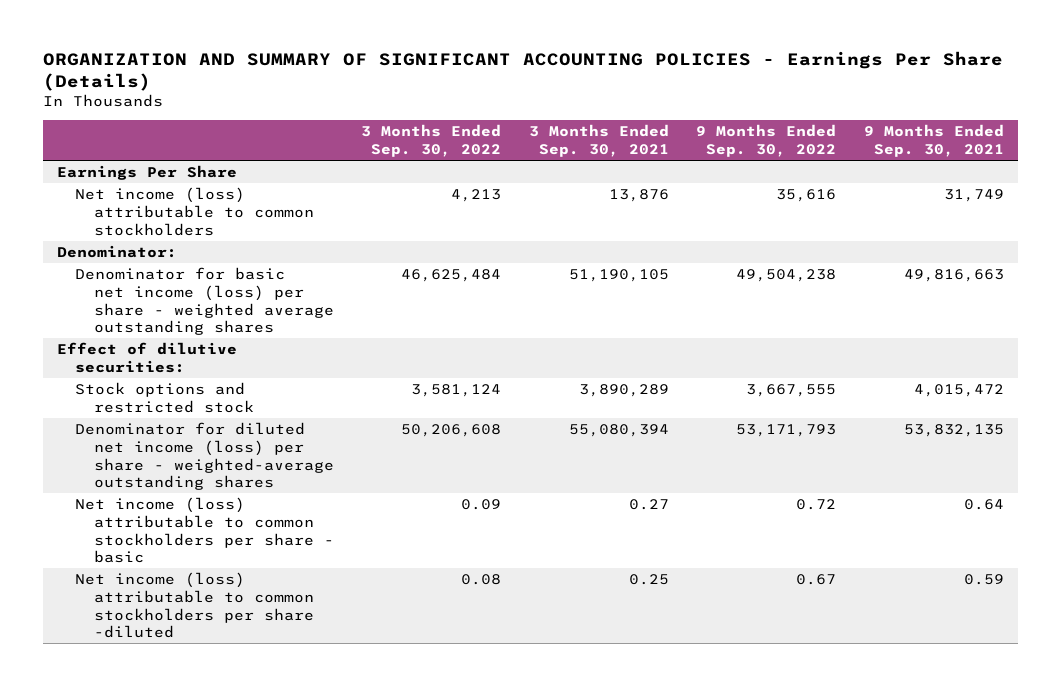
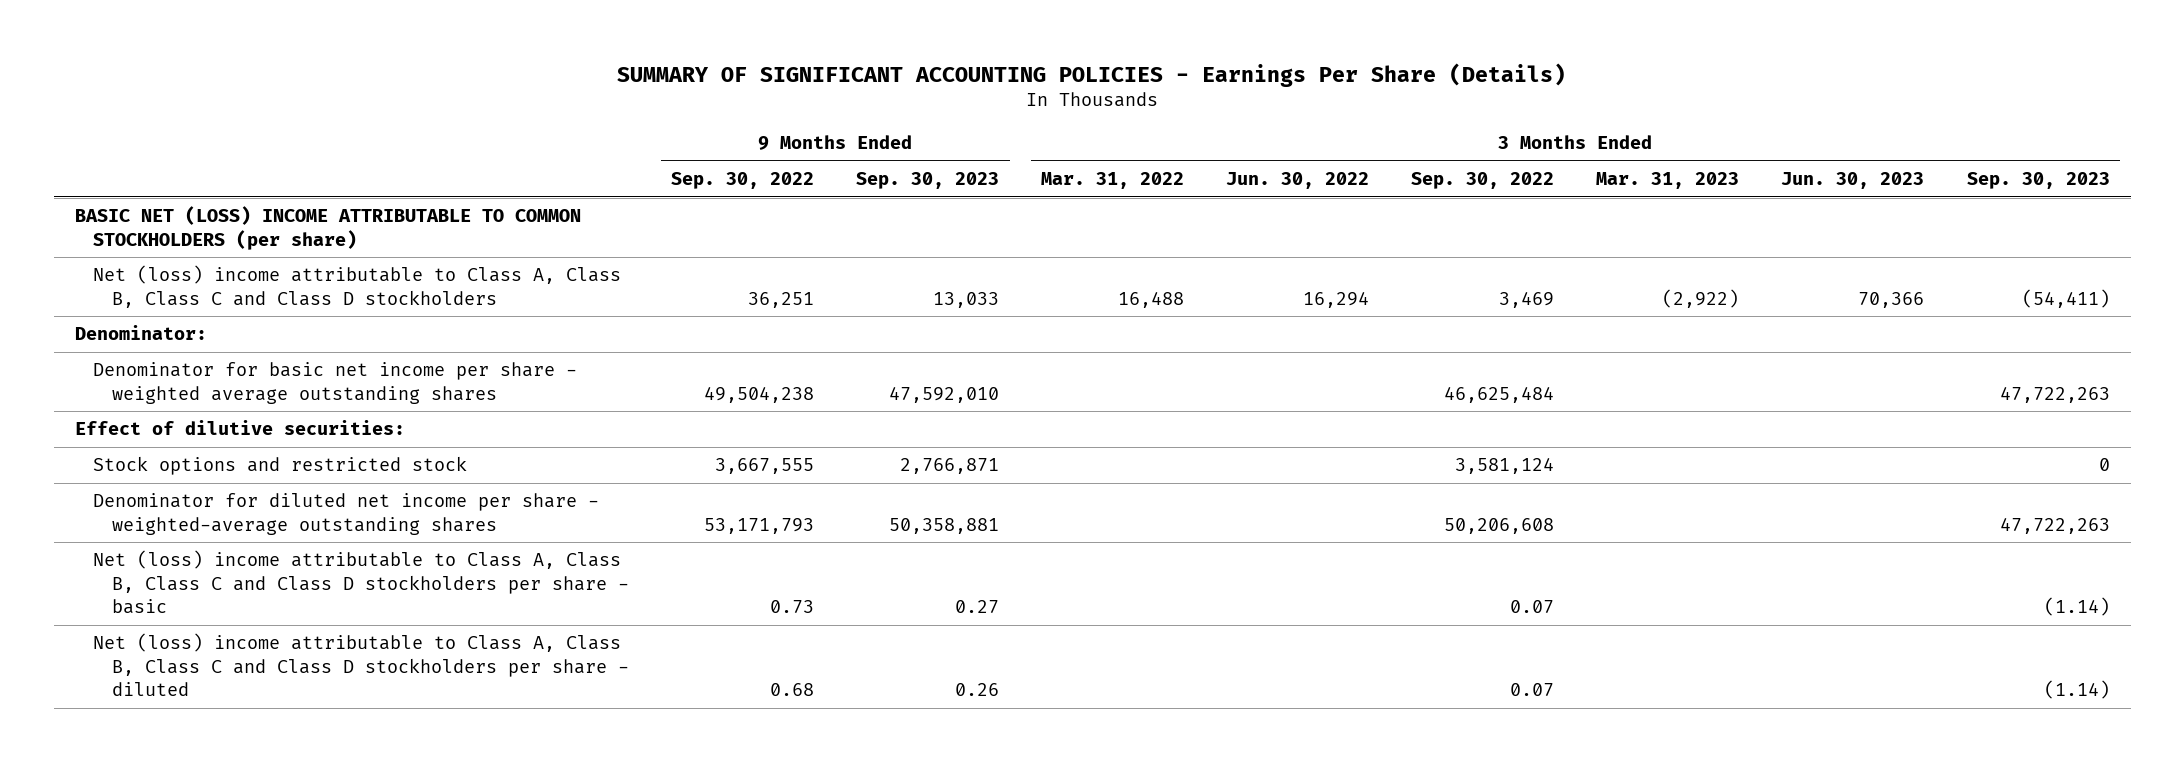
[43,51,1004,92] ORGANIZATION AND SUMMARY OF SIGNIFICANT ACCOUNTING POLICIES - Earnings Per Share (Details) -> [617,62,1567,87] SUMMARY OF SIGNIFICANT ACCOUNTING POLICIES - Earnings Per Share (Details)
[528,124,669,158] 3 Months Ended Sep. 30, 2021 -> none
[863,124,1004,158] 9 Months Ended Sep. 30, 2021 -> none
none -> [856,172,1000,190] Sep. 30, 2023
none -> [1041,172,1185,190] Mar. 31, 2022
none -> [1226,172,1370,190] Jun. 30, 2022
none -> [1596,172,1740,190] Mar. 31, 2023
none -> [1781,172,1925,190] Jun. 30, 2023
none -> [1966,172,2110,190] Sep. 30, 2023
[56,164,237,180] Earnings Per Share -> [74,206,581,250] BASIC NET (LOSS) INCOME ATTRIBUTABLE TO COMMON STOCKHOLDERS (per share)
[75,186,314,236] Net income (loss) attributable to common stockholders -> [93,265,622,308] Net (loss) income attributable to Class A, Class B, Class C and Class D stockholders
[451,188,502,202] 4,213 -> [1499,291,1555,308] 3,469
[776,188,837,202] 35,616 -> [748,291,815,308] 36,251
[75,266,334,336] Denominator for basic net income (loss) per share - weighted average outstanding shares -> [93,362,578,404] Denominator for basic net income per share - weighted average outstanding shares
[75,421,334,491] Denominator for diluted net income (loss) per share - weighted-average outstanding shares -> [93,493,600,535] Denominator for diluted net income per share - weighted-average outstanding shares
[75,496,334,564] Net income (loss) attributable to common stockholders per share - basic -> [93,550,629,614] Net (loss) income attributable to Class A, Class B, Class C and Class D stockholders per share - basic
[461,498,502,510] 0.09 -> [1510,599,1555,613] 0.07
[796,498,837,510] 0.72 -> [770,599,815,613] 0.73
[75,571,314,639] Net income (loss) attributable to common stockholders per share -diluted -> [93,633,629,696] Net (loss) income attributable to Class A, Class B, Class C and Class D stockholders per share - diluted
[461,573,502,585] 0.08 -> [1510,682,1555,696] 0.07
[796,573,837,585] 0.67 -> [770,682,815,696] 0.68

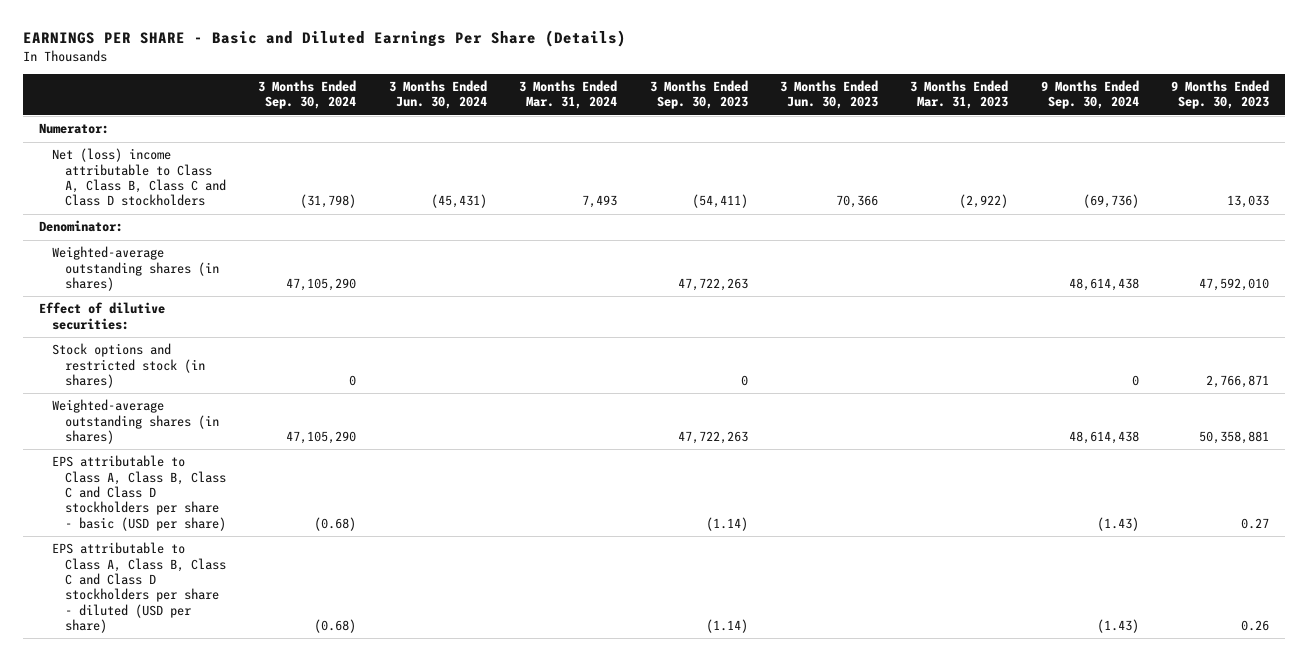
[617,62,1567,87] SUMMARY OF SIGNIFICANT ACCOUNTING POLICIES - Earnings Per Share (Details) -> [23,30,627,48] EARNINGS PER SHARE - Basic and Diluted Earnings Per Share (Details)
[671,172,815,190] Sep. 30, 2022 -> none
[1041,172,1185,190] Mar. 31, 2022 -> none
[1226,172,1370,190] Jun. 30, 2022 -> none
[1411,172,1555,190] Sep. 30, 2022 -> none
none -> [258,80,357,110] 3 Months Ended Sep. 30, 2024
none -> [388,80,487,110] 3 Months Ended Jun. 30, 2024
none -> [519,80,618,110] 3 Months Ended Mar. 31, 2024
none -> [1040,80,1139,110] 9 Months Ended Sep. 30, 2024
[74,206,581,250] BASIC NET (LOSS) INCOME ATTRIBUTABLE TO COMMON STOCKHOLDERS (per share) -> [39,123,110,135] Numerator:
[93,362,578,404] Denominator for basic net income per share - weighted average outstanding shares -> [52,246,220,292] Weighted-average outstanding shares (in shares)
[93,456,468,476] Stock options and restricted stock -> [52,343,206,389] Stock options and restricted stock (in shares)
[93,493,600,535] Denominator for diluted net income per share - weighted-average outstanding shares -> [52,399,220,445] Weighted-average outstanding shares (in shares)
[93,550,629,614] Net (loss) income attributable to Class A, Class B, Class C and Class D stockholders per share - basic -> [52,455,227,531] EPS attributable to Class A, Class B, Class C and Class D stockholders per share - basic (USD per share)
[93,633,629,696] Net (loss) income attributable to Class A, Class B, Class C and Class D stockholders per share - diluted -> [52,542,227,634] EPS attributable to Class A, Class B, Class C and Class D stockholders per share - diluted (USD per share)

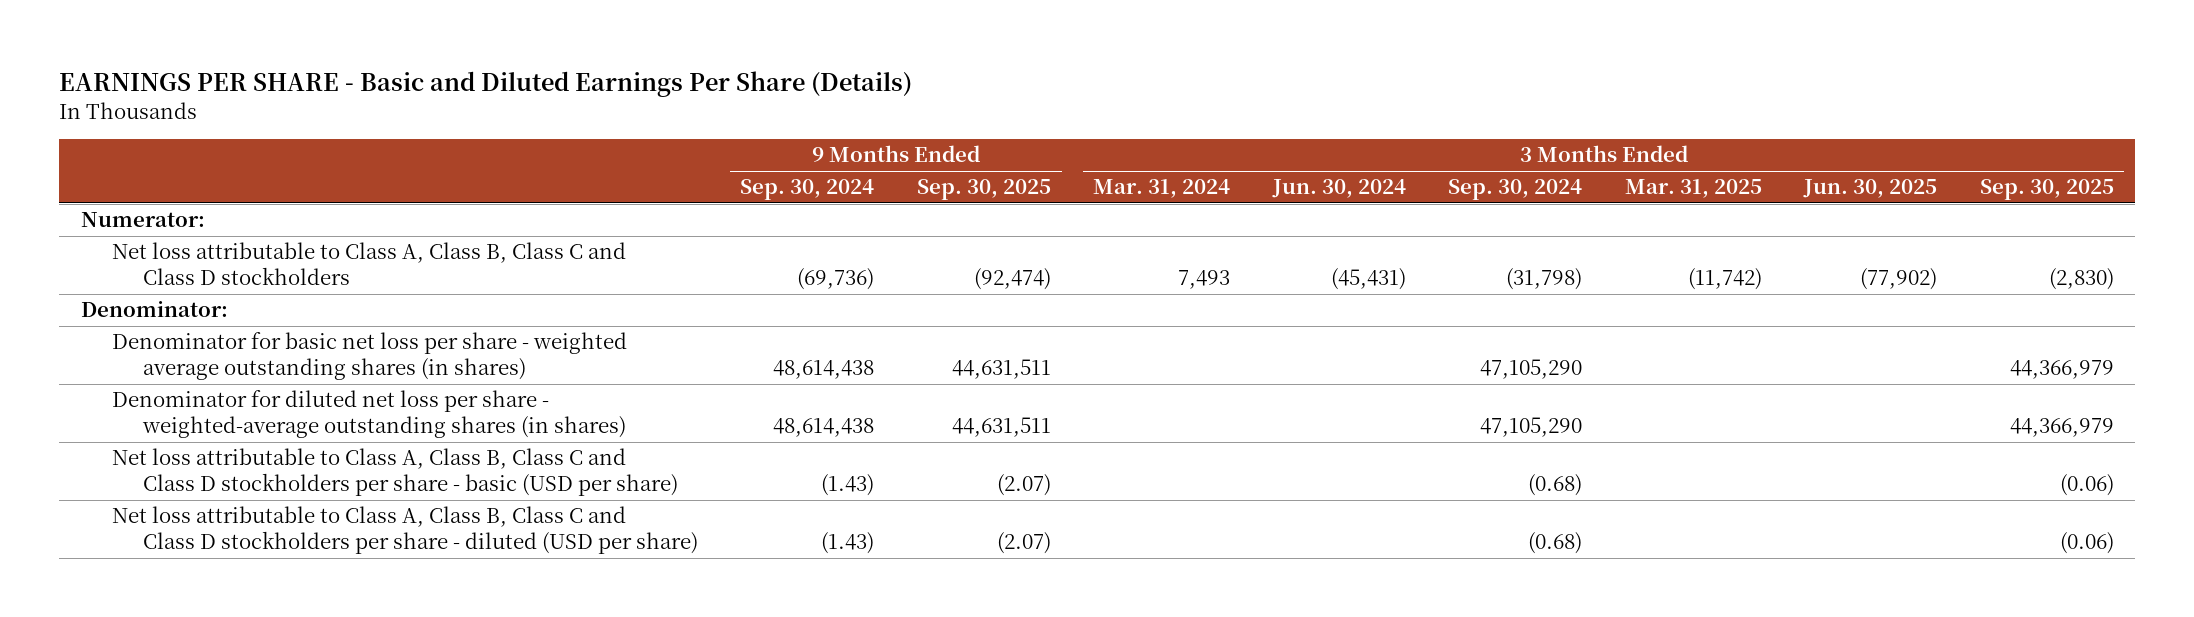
[649,80,748,110] 3 Months Ended Sep. 30, 2023 -> none
[779,80,878,110] 3 Months Ended Jun. 30, 2023 -> none
[910,80,1009,110] 3 Months Ended Mar. 31, 2023 -> none
[1170,80,1269,110] 9 Months Ended Sep. 30, 2023 -> none
none -> [916,179,1051,201] Sep. 30, 2025
none -> [1624,179,1762,199] Mar. 31, 2025
none -> [1803,179,1938,199] Jun. 30, 2025
none -> [1979,179,2114,201] Sep. 30, 2025
[52,148,227,207] Net (loss) income attributable to Class A, Class B, Class C and Class D stockholders -> [111,242,626,286] Net loss attributable to Class A, Class B, Class C and Class D stockholders
[39,302,166,330] Effect of dilutive securities: -> none
[52,343,206,389] Stock options and restricted stock (in shares) -> none
[52,246,220,292] Weighted-average outstanding shares (in shares) -> [111,332,627,381] Denominator for basic net loss per share - weighted average outstanding shares (in shares)
[52,399,220,445] Weighted-average outstanding shares (in shares) -> [111,390,626,439] Denominator for diluted net loss per share - weighted-average outstanding shares (in shares)
[52,455,227,531] EPS attributable to Class A, Class B, Class C and Class D stockholders per share - basic (USD per share) -> [111,448,678,497] Net loss attributable to Class A, Class B, Class C and Class D stockholders per share - basic (USD per share)
[52,542,227,634] EPS attributable to Class A, Class B, Class C and Class D stockholders per share - diluted (USD per share) -> [111,506,698,555] Net loss attributable to Class A, Class B, Class C and Class D stockholders per share - diluted (USD per share)

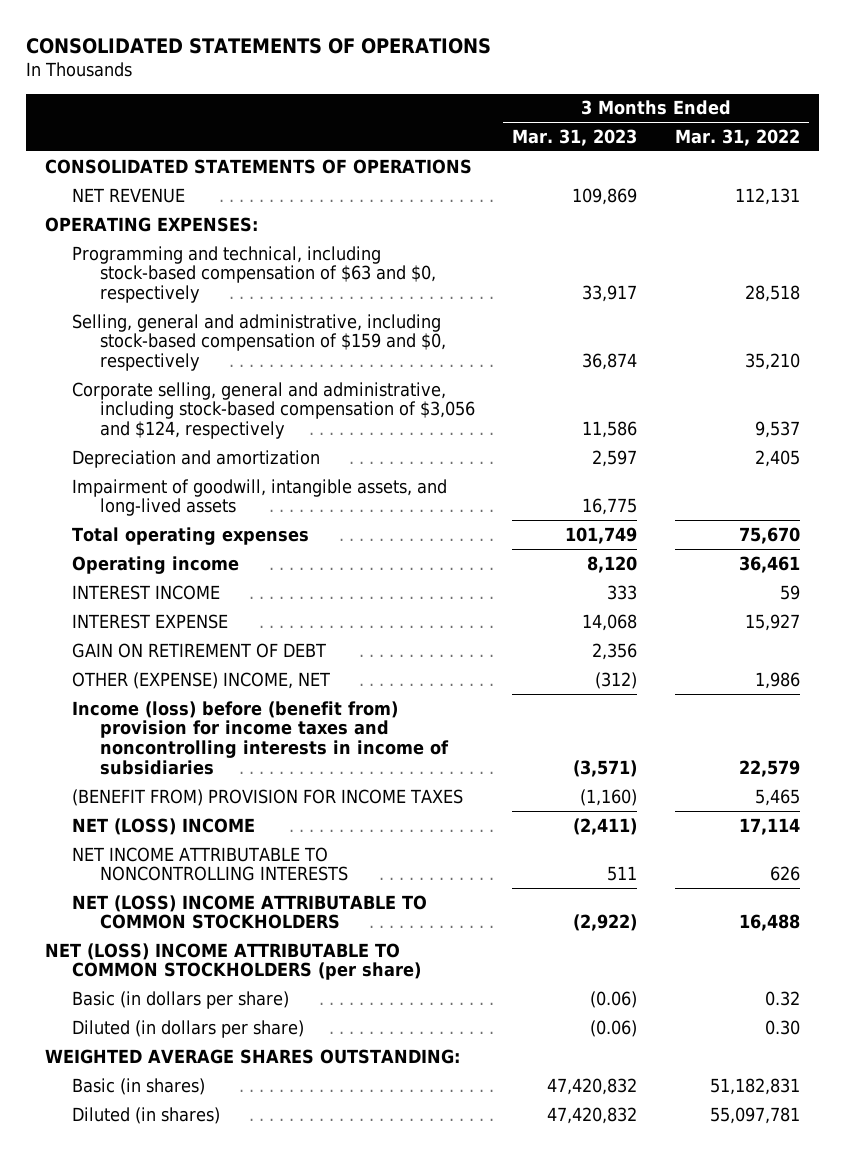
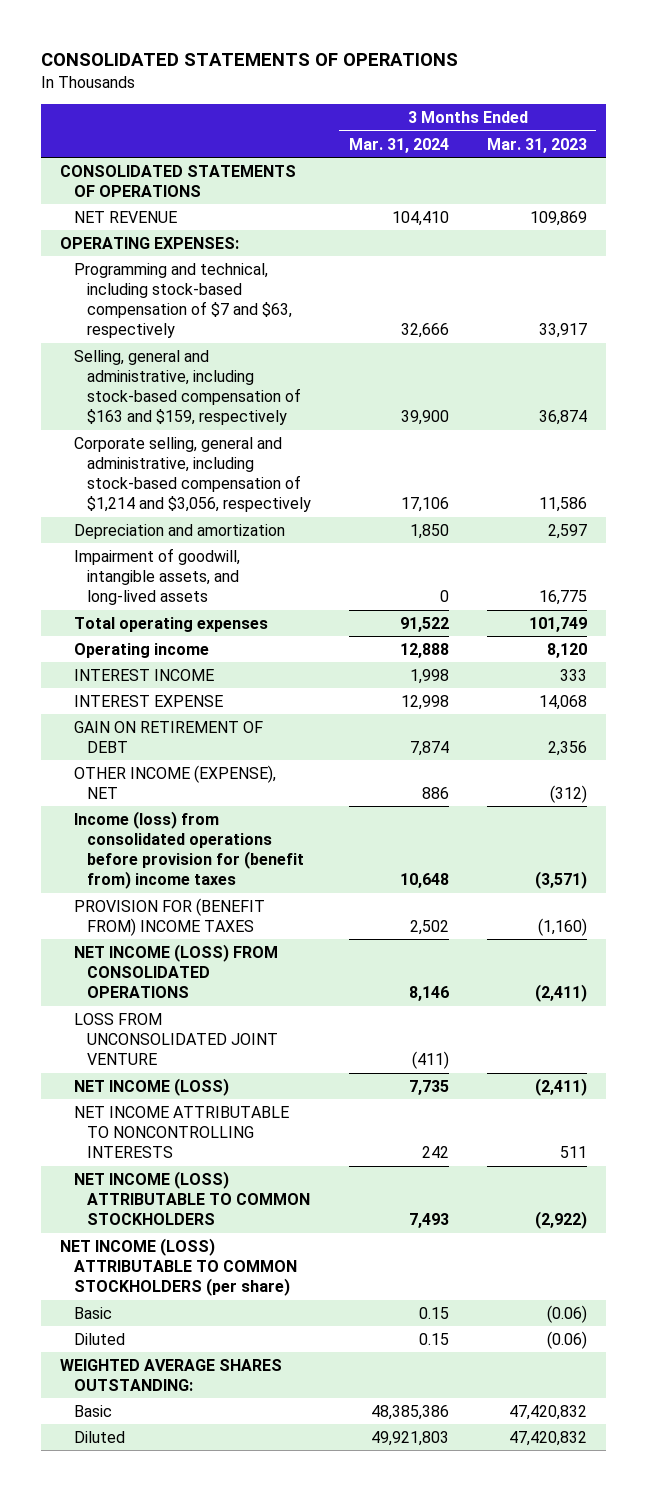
[674,128,800,146] Mar. 31, 2022 -> none
none -> [348,137,449,153] Mar. 31, 2024
[72,245,436,304] Programming and technical, including stock-based compensation of $63 and $0, respectively -> [73,262,292,339] Programming and technical, including stock-based compensation of $7 and $63, respectively
[72,313,446,372] Selling, general and administrative, including stock-based compensation of $159 and $0, respectively -> [73,349,301,426] Selling, general and administrative, including stock-based compensation of $163 and $159, respectively
[72,381,475,440] Corporate selling, general and administrative, including stock-based compensation of $3,056 and $124, respectively -> [73,436,311,513] Corporate selling, general and administrative, including stock-based compensation of $1,214 and $3,056, respectively
[72,671,331,689] OTHER (EXPENSE) INCOME, NET -> [73,764,276,800] OTHER INCOME (EXPENSE), NET
[72,700,449,776] Income (loss) before (benefit from) provision for income taxes and noncontrolling interests in income of subsidiaries -> [73,810,304,890] Income (loss) from consolidated operations before provision for (benefit from) income taxes
[72,788,464,806] (BENEFIT FROM) PROVISION FOR INCOME TAXES -> [73,897,265,937] PROVISION FOR (BENEFIT FROM) INCOME TAXES
none -> [73,943,278,999] NET INCOME (LOSS) FROM CONSOLIDATED OPERATIONS
none -> [73,1012,278,1066] LOSS FROM UNCONSOLIDATED JOINT VENTURE
[72,817,256,835] NET (LOSS) INCOME -> [73,1077,229,1096] NET INCOME (LOSS)
[72,894,428,930] NET (LOSS) INCOME ATTRIBUTABLE TO COMMON STOCKHOLDERS -> [73,1170,310,1226] NET INCOME (LOSS) ATTRIBUTABLE TO COMMON STOCKHOLDERS
[45,942,422,981] NET (LOSS) INCOME ATTRIBUTABLE TO COMMON STOCKHOLDERS (per share) -> [60,1237,297,1297] NET INCOME (LOSS) ATTRIBUTABLE TO COMMON STOCKHOLDERS (per share)
[72,990,290,1009] Basic (in dollars per share) -> [73,1306,112,1319] Basic
[72,1019,305,1038] Diluted (in dollars per share) -> [73,1332,125,1345] Diluted
[72,1077,206,1095] Basic (in shares) -> [73,1404,112,1417] Basic
[72,1106,221,1124] Diluted (in shares) -> [73,1430,125,1443] Diluted

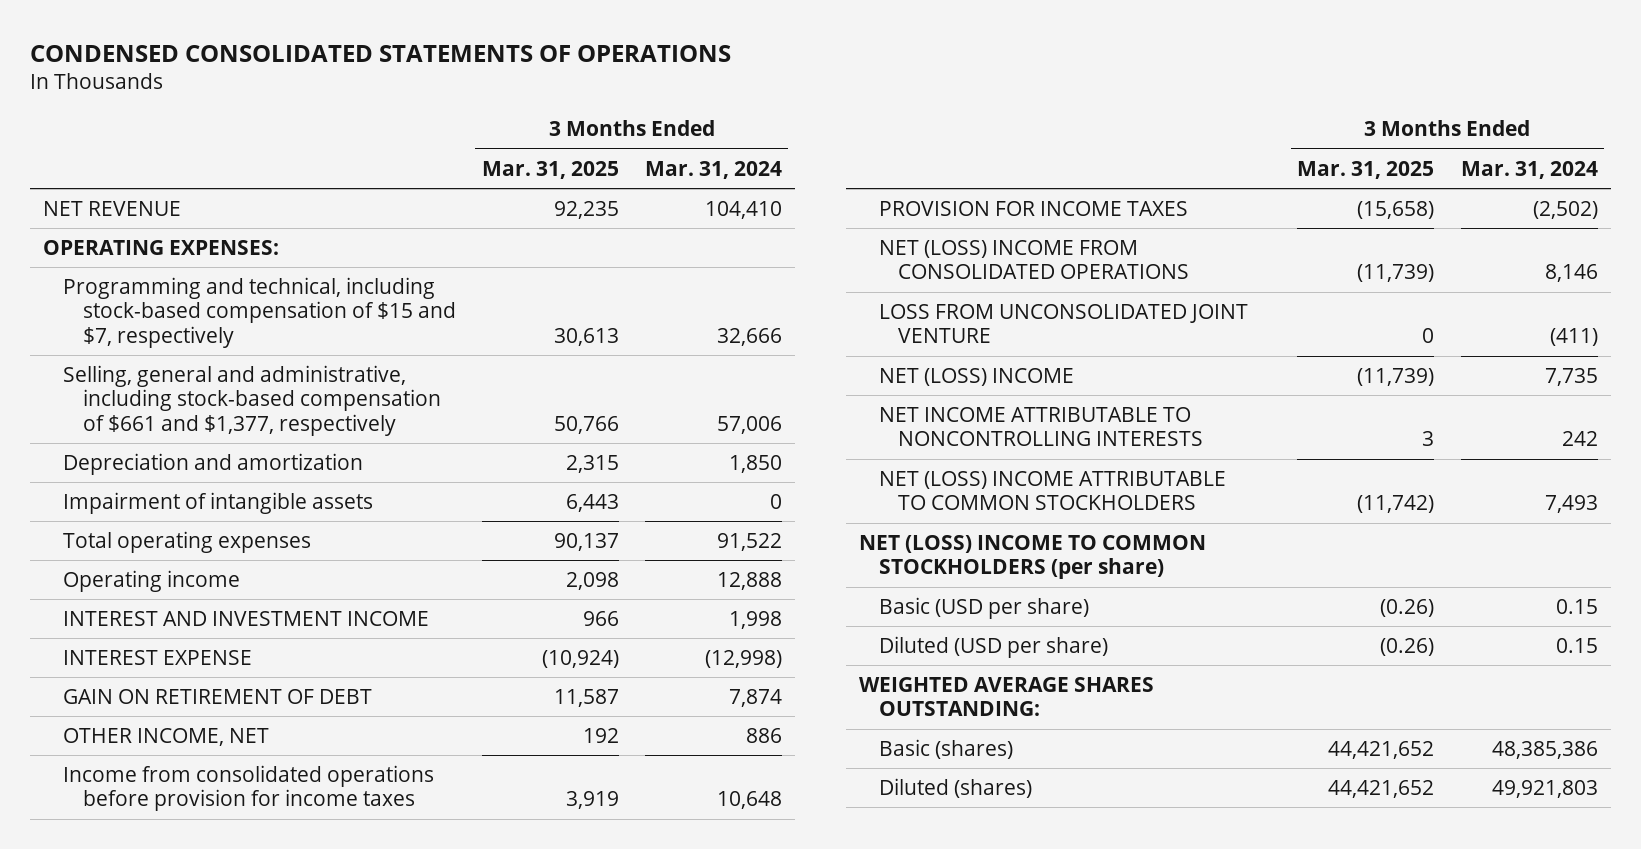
[41,53,459,67] CONSOLIDATED STATEMENTS OF OPERATIONS -> [30,44,732,62] CONDENSED CONSOLIDATED STATEMENTS OF OPERATIONS
[486,137,587,153] Mar. 31, 2023 -> none
none -> [481,160,619,179] Mar. 31, 2025
[60,164,297,198] CONSOLIDATED STATEMENTS OF OPERATIONS -> none
[73,436,311,513] Corporate selling, general and administrative, including stock-based compensation of $1,214 and $3,056, respectively -> none
[73,262,292,339] Programming and technical, including stock-based compensation of $7 and $63, respectively -> [62,276,456,348] Programming and technical, including stock-based compensation of $15 and $7, respectively
[73,349,301,426] Selling, general and administrative, including stock-based compensation of $163 and $159, respectively -> [62,364,441,436] Selling, general and administrative, including stock-based compensation of $661 and $1,377, respectively
[400,410,449,426] 39,900 -> [716,415,782,434] 57,006
[73,547,240,606] Impairment of goodwill, intangible assets, and long-lived assets -> [62,491,373,514] Impairment of intangible assets
[73,668,214,681] INTEREST INCOME -> [62,610,429,626] INTEREST AND INVESTMENT INCOME
[400,694,449,710] 12,998 -> [704,649,782,668] (12,998)
[73,764,276,800] OTHER INCOME (EXPENSE), NET -> [62,727,269,746] OTHER INCOME, NET
[73,810,304,890] Income (loss) from consolidated operations before provision for (benefit from) income taxes -> [62,764,434,812] Income from consolidated operations before provision for income taxes
[73,897,265,937] PROVISION FOR (BENEFIT FROM) INCOME TAXES -> [878,200,1188,216] PROVISION FOR INCOME TAXES
[409,920,449,936] 2,502 -> [1532,200,1598,219] (2,502)
[73,943,278,999] NET INCOME (LOSS) FROM CONSOLIDATED OPERATIONS -> [878,239,1190,280] NET (LOSS) INCOME FROM CONSOLIDATED OPERATIONS
[73,1077,229,1096] NET INCOME (LOSS) -> [878,367,1074,386] NET (LOSS) INCOME
[73,1170,310,1226] NET INCOME (LOSS) ATTRIBUTABLE TO COMMON STOCKHOLDERS -> [878,470,1226,511] NET (LOSS) INCOME ATTRIBUTABLE TO COMMON STOCKHOLDERS
[60,1237,297,1297] NET INCOME (LOSS) ATTRIBUTABLE TO COMMON STOCKHOLDERS (per share) -> [858,534,1206,580] NET (LOSS) INCOME TO COMMON STOCKHOLDERS (per share)
[73,1306,112,1319] Basic -> [878,596,1089,619] Basic (USD per share)
[73,1332,125,1345] Diluted -> [878,635,1108,658] Diluted (USD per share)
[73,1404,112,1417] Basic -> [878,738,1013,759] Basic (shares)
[73,1430,125,1443] Diluted -> [878,777,1032,798] Diluted (shares)

